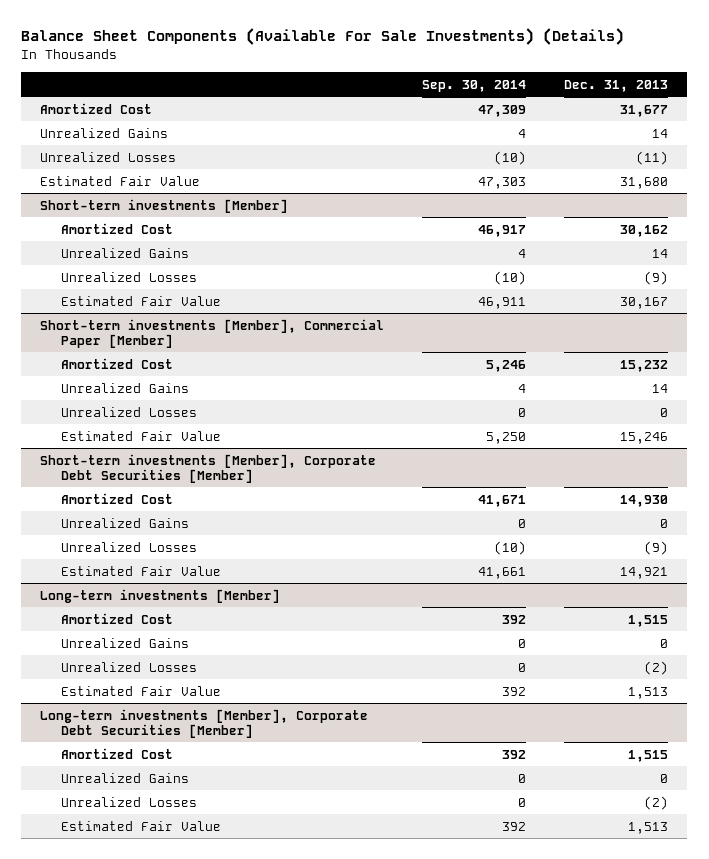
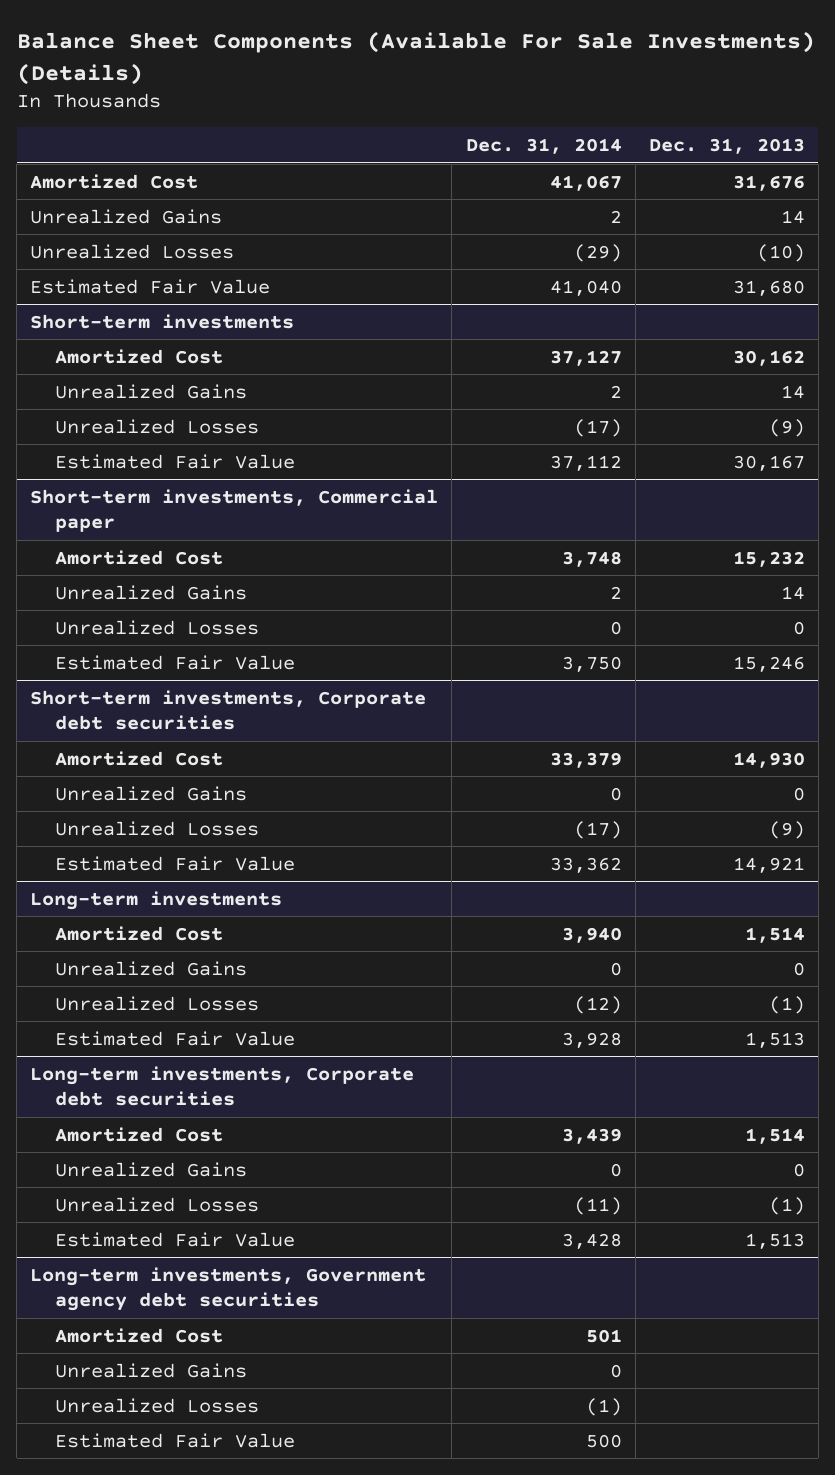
[422,79,527,92] Sep. 30, 2014 -> none
none -> [465,137,622,154] Dec. 31, 2014
[620,104,669,117] 31,677 -> [732,174,805,191] 31,676
[636,150,669,165] (11) -> [756,243,805,262] (10)
[40,198,289,213] Short-term investments [Member] -> [30,313,295,329] Short-term investments
[40,318,385,348] Short-term investments [Member], Commercial Paper [Member] -> [30,488,439,533] Short-term investments, Commercial paper
[40,453,377,483] Short-term investments [Member], Corporate Debt Securities [Member] -> [30,689,427,731] Short-term investments, Corporate debt securities
[40,588,281,603] Long-term investments [Member] -> [30,890,283,910] Long-term investments
[628,614,669,627] 1,515 -> [744,926,805,943] 1,514
[644,660,669,675] (2) -> [768,995,805,1014] (1)
[40,708,369,738] Long-term investments [Member], Corporate Debt Securities [Member] -> [30,1065,415,1107] Long-term investments, Corporate debt securities
[628,749,669,762] 1,515 -> [744,1127,805,1144] 1,514
[644,795,669,810] (2) -> [768,1196,805,1215] (1)
none -> [30,1266,427,1312] Long-term investments, Government agency debt securities
none -> [55,1327,224,1343] Amortized Cost
none -> [55,1362,248,1378] Unrealized Gains
none -> [55,1397,260,1413] Unrealized Losses
none -> [55,1432,296,1448] Estimated Fair Value

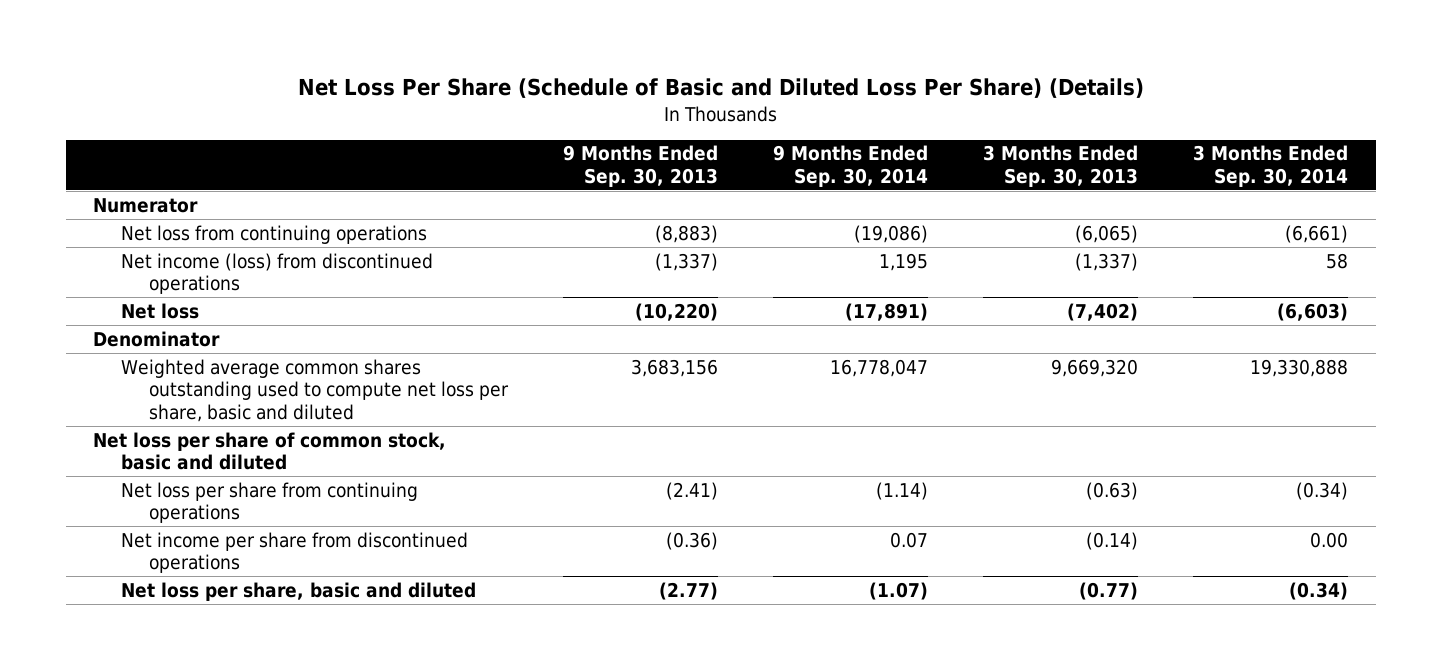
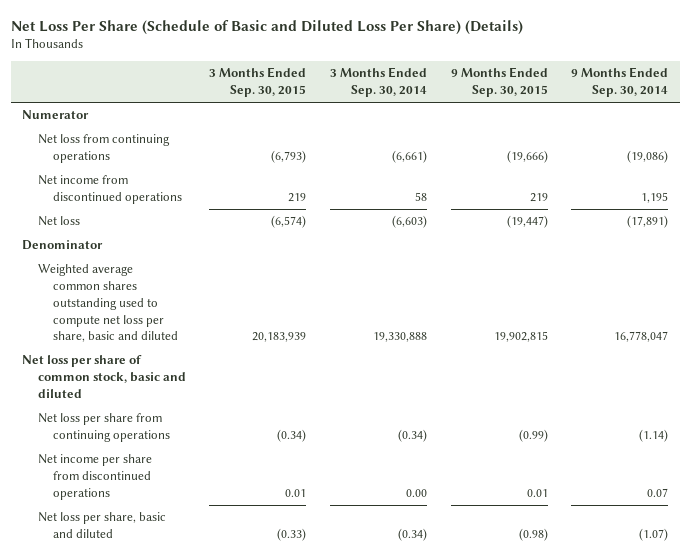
[562,145,718,187] 9 Months Ended Sep. 30, 2013 -> none
[982,145,1138,187] 3 Months Ended Sep. 30, 2013 -> none
none -> [209,67,307,98] 3 Months Ended Sep. 30, 2015
none -> [450,67,548,98] 9 Months Ended Sep. 30, 2015
[120,252,433,295] Net income (loss) from discontinued operations -> [37,175,183,205] Net income from discontinued operations

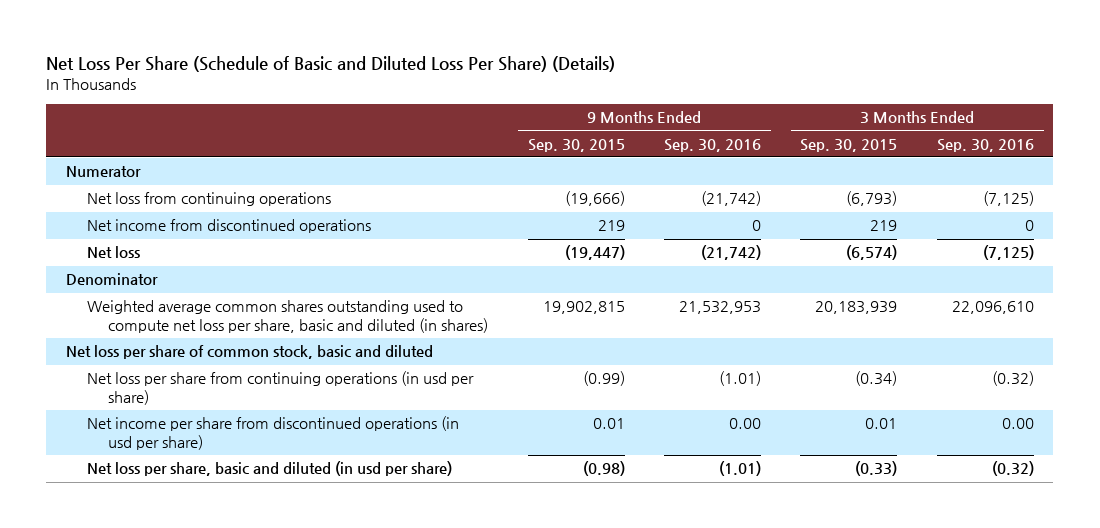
[330,67,428,98] 3 Months Ended Sep. 30, 2014 -> none
[571,67,669,98] 9 Months Ended Sep. 30, 2014 -> none
none -> [664,138,762,152] Sep. 30, 2016
none -> [936,138,1034,152] Sep. 30, 2016
[37,264,179,343] Weighted average common shares outstanding used to compute net loss per share, basic and diluted -> [87,300,489,333] Weighted average common shares outstanding used to compute net loss per share, basic and diluted (in shares)
[37,413,171,443] Net loss per share from continuing operations -> [87,371,475,405] Net loss per share from continuing operations (in usd per share)
[37,454,152,500] Net income per share from discontinued operations -> [87,416,460,450] Net income per share from discontinued operations (in usd per share)
[37,512,166,539] Net loss per share, basic and diluted -> [87,461,453,477] Net loss per share, basic and diluted (in usd per share)

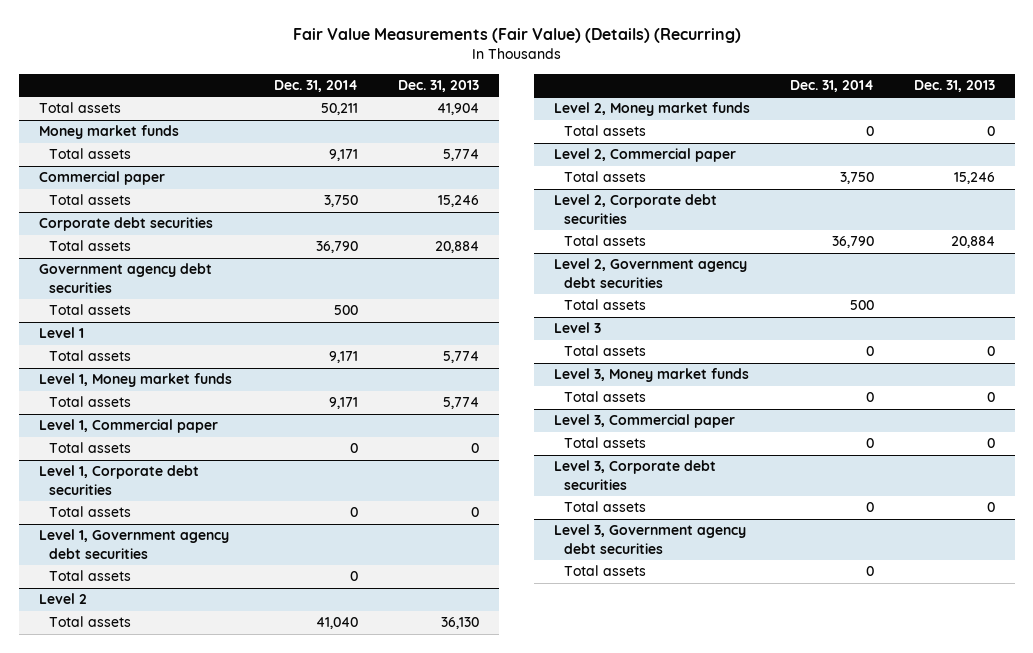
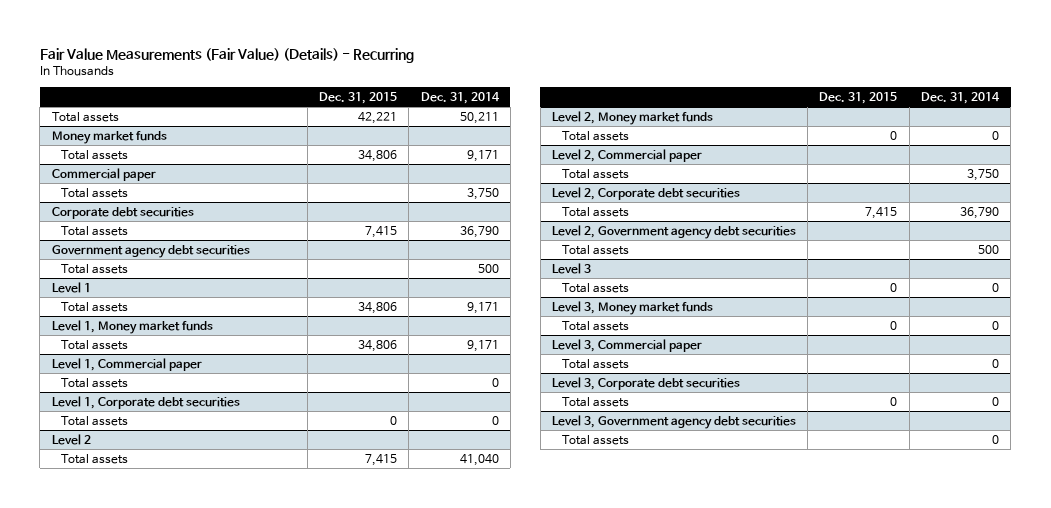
[292,28,741,44] Fair Value Measurements (Fair Value) (Details) (Recurring) -> [39,47,414,63] Fair Value Measurements (Fair Value) (Details) - Recurring
[398,79,480,92] Dec. 31, 2013 -> none
none -> [319,91,398,104] Dec. 31, 2015
[38,529,229,559] Level 1, Government agency debt securities -> none
[48,570,131,582] Total assets -> none

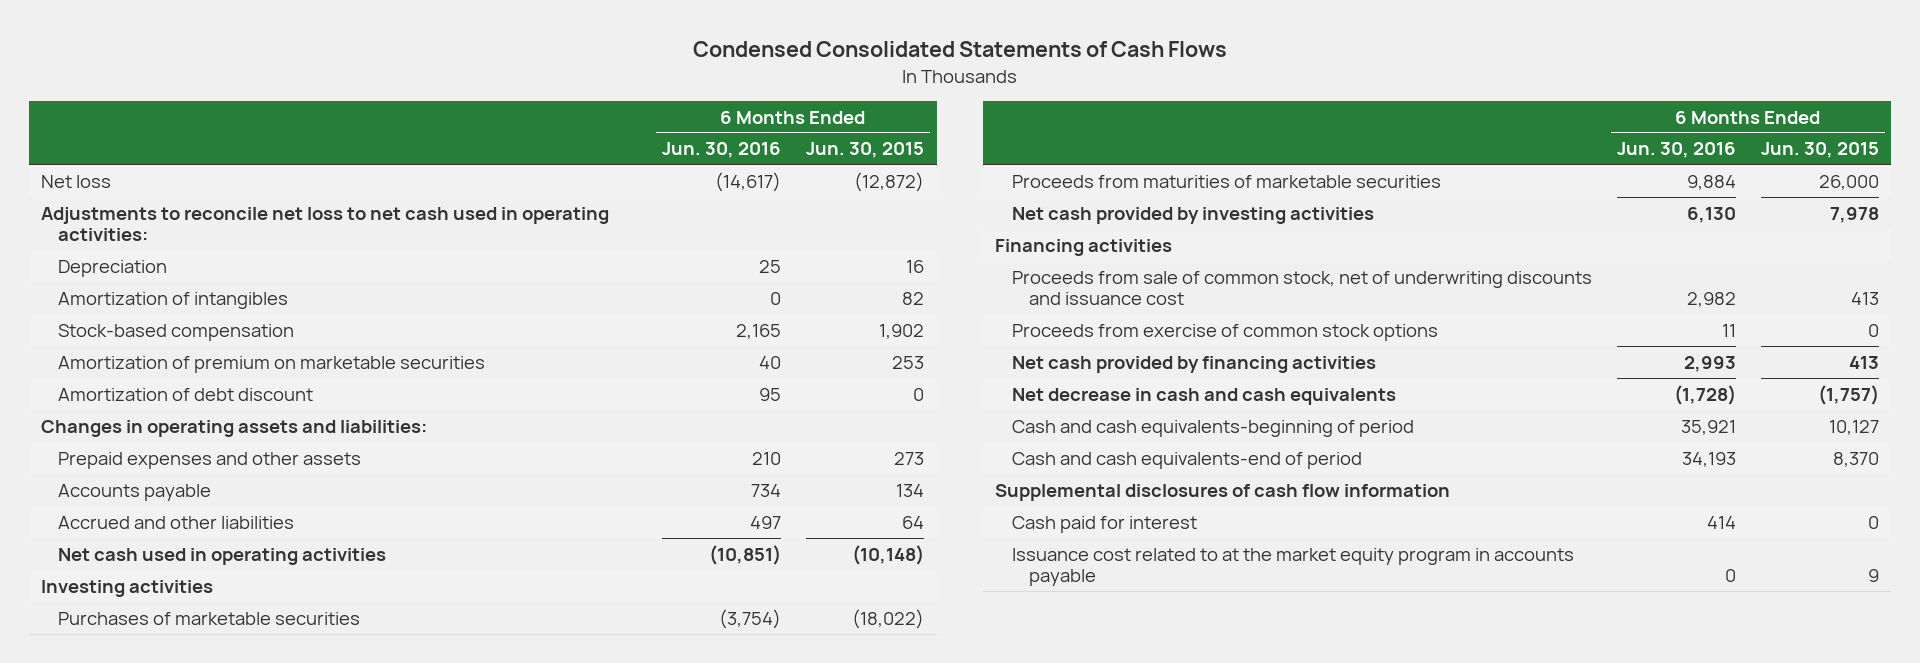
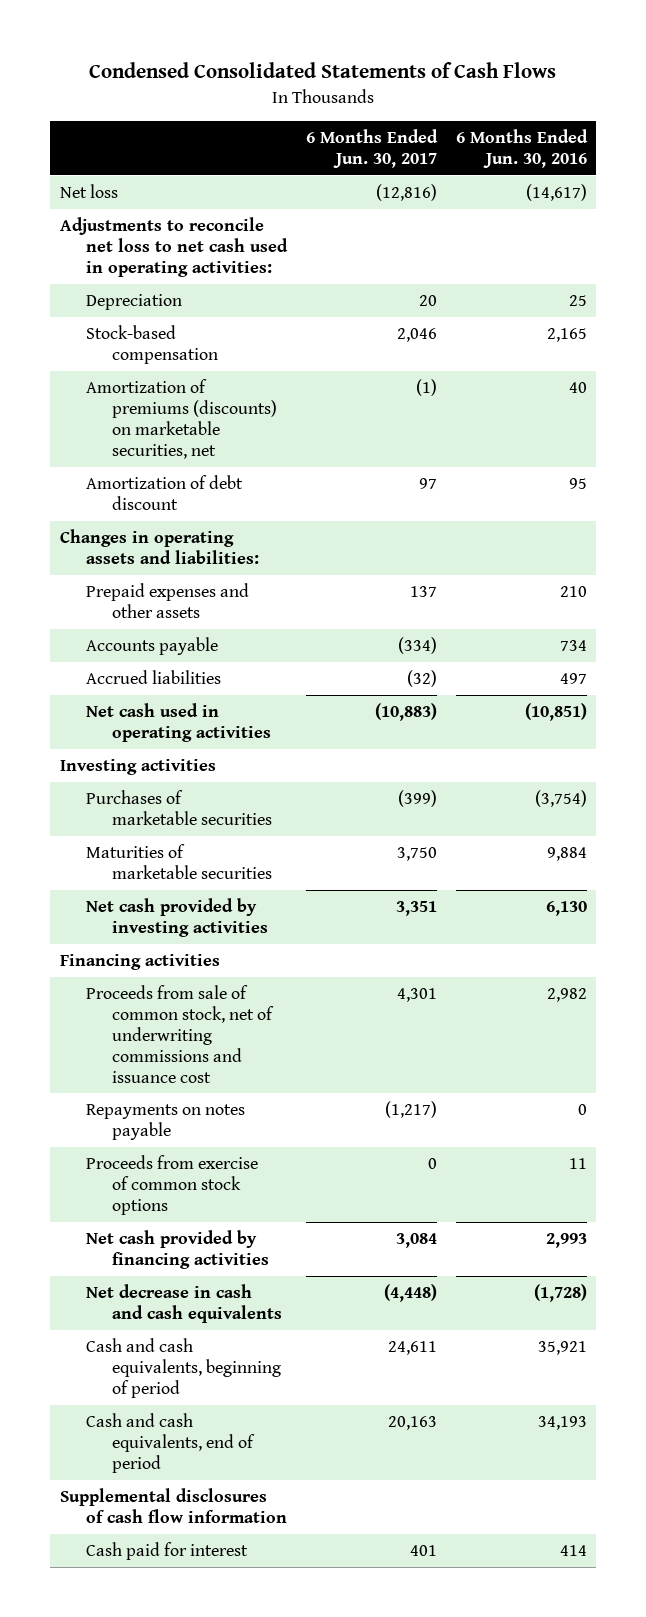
[806,142,925,159] Jun. 30, 2015 -> none
none -> [305,129,438,169] 6 Months Ended Jun. 30, 2017
[57,291,288,309] Amortization of intangibles -> none
[57,355,485,373] Amortization of premium on marketable securities -> [85,379,278,459] Amortization of premiums (discounts) on marketable securities, net
[57,515,294,529] Accrued and other liabilities -> [85,670,221,685] Accrued liabilities
[1012,174,1442,188] Proceeds from maturities of marketable securities -> [85,844,273,880] Maturities of marketable securities
[1012,270,1593,306] Proceeds from sale of common stock, net of underwriting discounts and issuance cost -> [85,985,275,1083] Proceeds from sale of common stock, net of underwriting commissions and issuance cost
none -> [85,1104,245,1141] Repayments on notes payable
[1012,419,1415,437] Cash and cash equivalents-beginning of period -> [85,1338,282,1398] Cash and cash equivalents, beginning of period
[1012,451,1363,469] Cash and cash equivalents-end of period -> [85,1413,256,1473] Cash and cash equivalents, end of period
[1012,547,1575,587] Issuance cost related to at the market equity program in accounts payable -> none

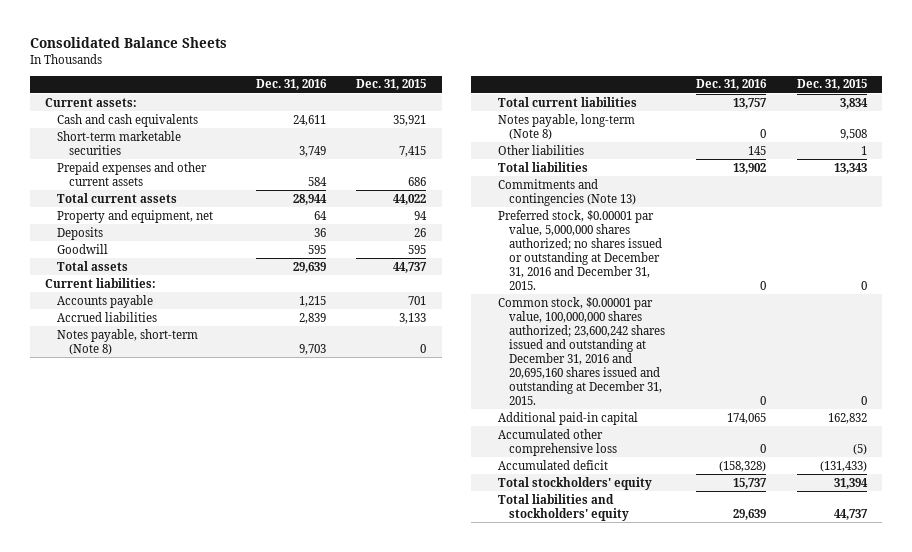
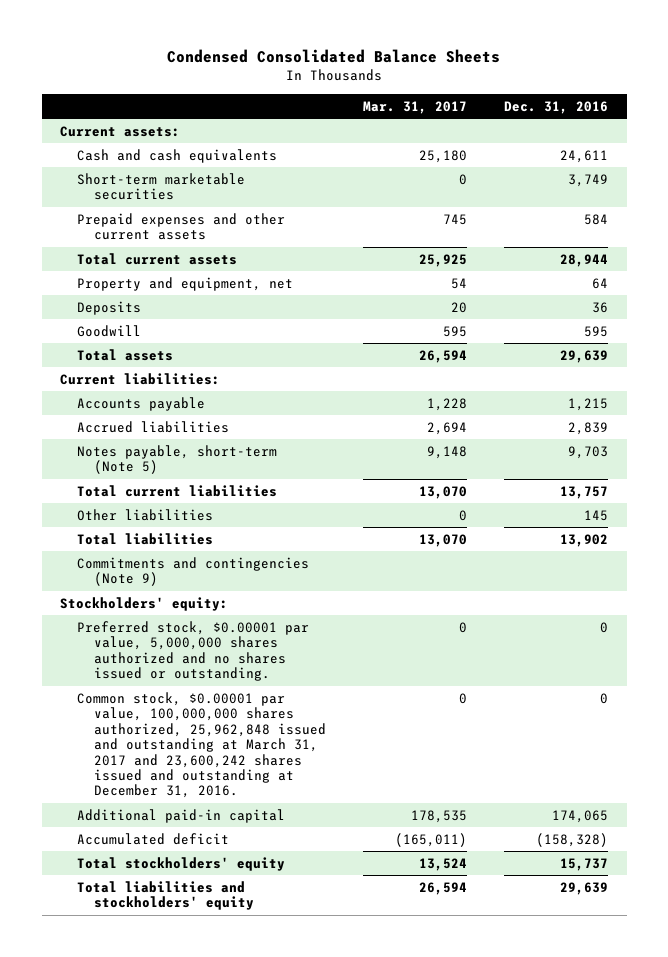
[30,37,228,49] Consolidated Balance Sheets -> [167,49,501,64] Condensed Consolidated Balance Sheets
[356,79,427,91] Dec. 31, 2015 -> none
none -> [362,100,467,114] Mar. 31, 2017
[57,328,199,355] Notes payable, short-term (Note 8) -> [77,444,278,475] Notes payable, short-term (Note 5)
[497,113,635,140] Notes payable, long-term (Note 8) -> none
[497,178,637,206] Commitments and contingencies (Note 13) -> [77,556,310,587] Commitments and contingencies (Note 9)
none -> [60,596,229,611] Stockholders' equity:
[497,209,663,291] Preferred stock, $0.00001 par value, 5,000,000 shares authorized; no shares issued or outstanding at December 31, 2016 and December 31, 2015. -> [77,620,310,682] Preferred stock, $0.00001 par value, 5,000,000 shares authorized and no shares issued or outstanding.
[497,296,666,406] Common stock, $0.00001 par value, 100,000,000 shares authorized; 23,600,242 shares issued and outstanding at December 31, 2016 and 20,695,160 shares issued and outstanding at December 31, 2015. -> [77,691,326,799] Common stock, $0.00001 par value, 100,000,000 shares authorized, 25,962,848 issued and outstanding at March 31, 2017 and 23,600,242 shares issued and outstanding at December 31, 2016.
[497,428,618,456] Accumulated other comprehensive loss -> none

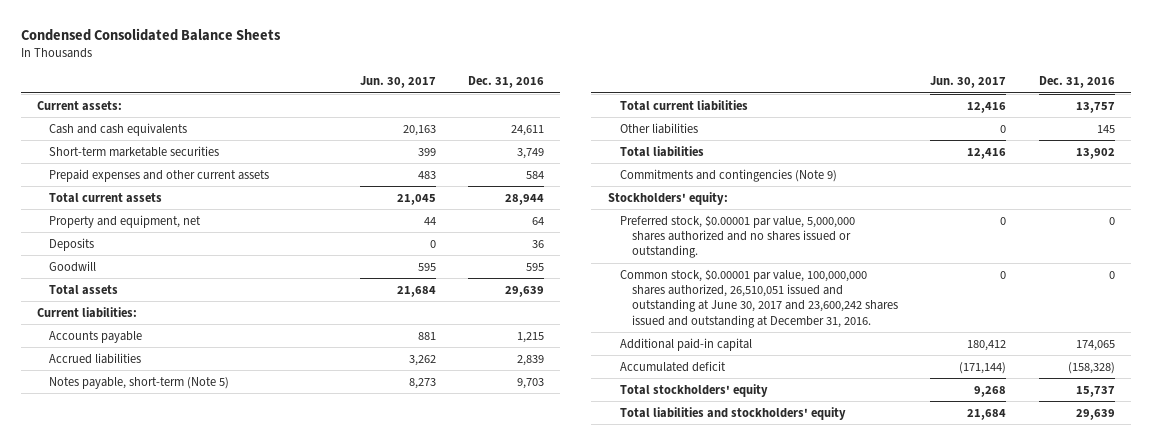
[362,100,467,114] Mar. 31, 2017 -> none
none -> [359,76,436,89] Jun. 30, 2017
[77,691,326,799] Common stock, $0.00001 par value, 100,000,000 shares authorized, 25,962,848 issued and outstanding at March 31, 2017 and 23,600,242 shares issued and outstanding at December 31, 2016. -> [619,268,899,328] Common stock, $0.00001 par value, 100,000,000 shares authorized, 26,510,051 issued and outstanding at June 30, 2017 and 23,600,242 shares issued and outstanding at December 31, 2016.

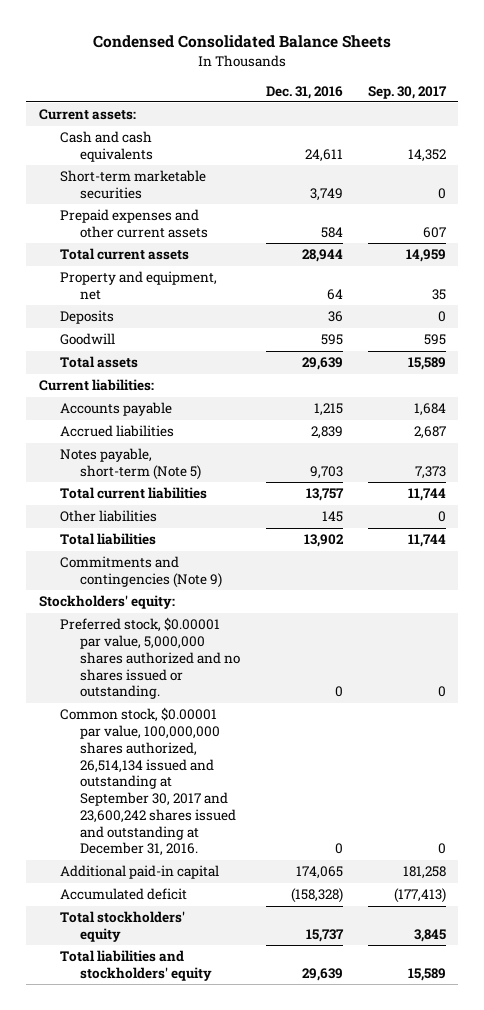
[359,76,436,89] Jun. 30, 2017 -> none
none -> [367,85,447,99] Sep. 30, 2017
[619,268,899,328] Common stock, $0.00001 par value, 100,000,000 shares authorized, 26,510,051 issued and outstanding at June 30, 2017 and 23,600,242 shares issued and outstanding at December 31, 2016. -> [59,707,237,857] Common stock, $0.00001 par value, 100,000,000 shares authorized, 26,514,134 issued and outstanding at September 30, 2017 and 23,600,242 shares issued and outstanding at December 31, 2016.

